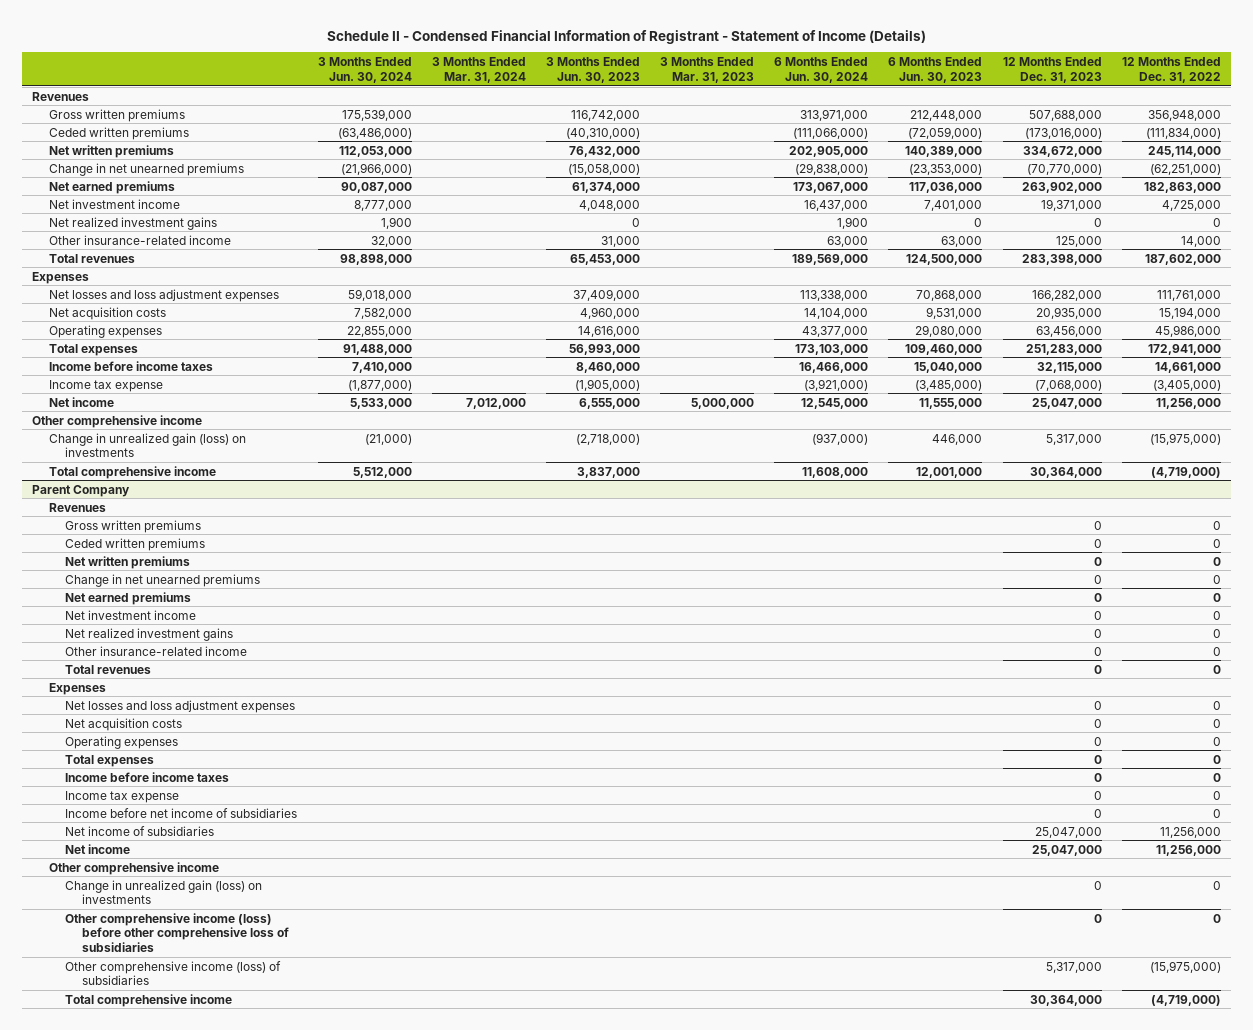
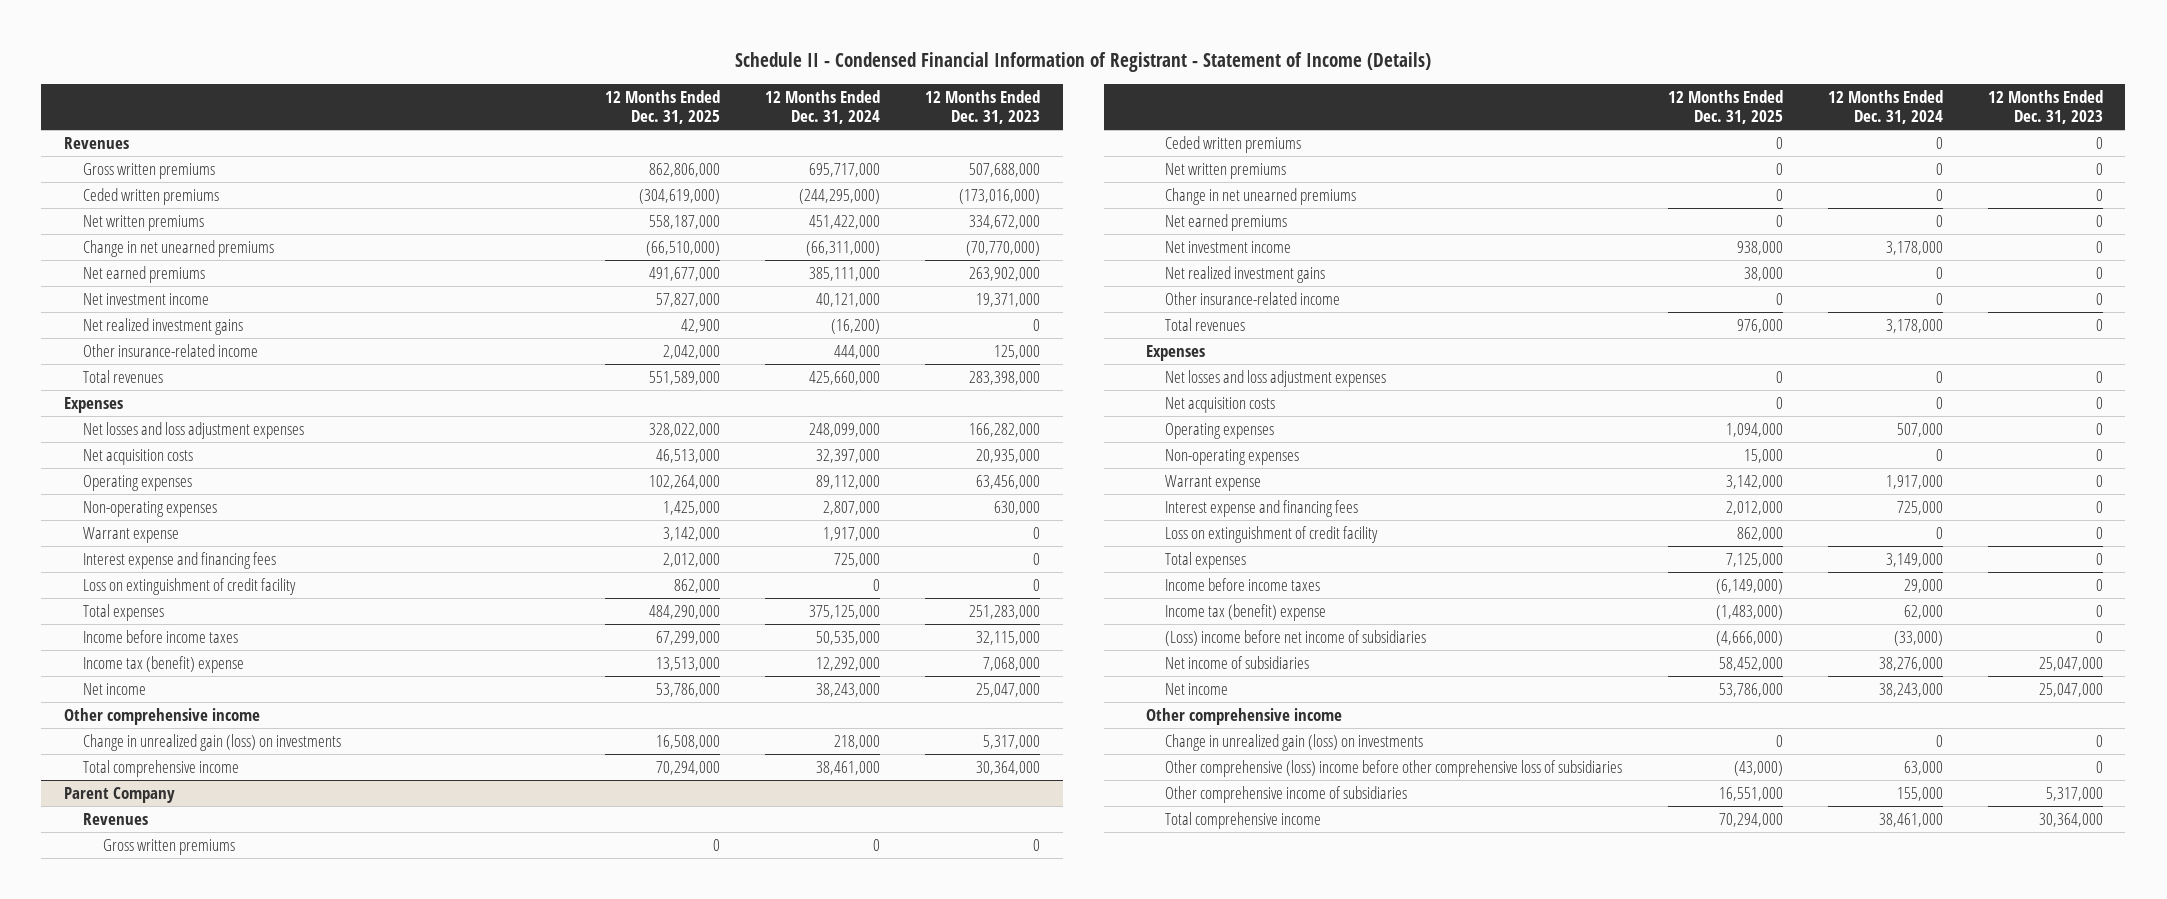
[317,57,412,83] 3 Months Ended Jun. 30, 2024 -> none
[431,57,526,83] 3 Months Ended Mar. 31, 2024 -> none
[545,57,640,83] 3 Months Ended Jun. 30, 2023 -> none
[660,57,755,83] 3 Months Ended Mar. 31, 2023 -> none
[774,57,869,83] 6 Months Ended Jun. 30, 2024 -> none
[888,57,983,83] 6 Months Ended Jun. 30, 2023 -> none
[1121,57,1221,83] 12 Months Ended Dec. 31, 2022 -> none
none -> [604,89,720,124] 12 Months Ended Dec. 31, 2025
none -> [765,89,881,124] 12 Months Ended Dec. 31, 2024
none -> [83,500,218,517] Non-operating expenses
none -> [83,526,180,543] Warrant expense
none -> [83,551,277,569] Interest expense and financing fees
none -> [83,577,297,595] Loss on extinguishment of credit facility
[48,379,163,392] Income tax expense -> [83,655,245,673] Income tax (benefit) expense
[1034,379,1102,391] (7,068,000) -> [983,656,1041,671] 7,068,000
none -> [1165,448,1300,465] Non-operating expenses
none -> [1165,474,1262,491] Warrant expense
none -> [1165,499,1359,517] Interest expense and financing fees
none -> [1165,525,1379,543] Loss on extinguishment of credit facility
[65,790,180,803] Income tax expense -> [1165,603,1327,621] Income tax (benefit) expense
[65,807,298,818] Income before net income of subsidiaries -> [1165,629,1427,646] (Loss) income before net income of subsidiaries
[65,912,290,953] Other comprehensive income (loss) before other comprehensive loss of subsidiaries -> [1165,759,1623,777] Other comprehensive (loss) income before other comprehensive loss of subsidiaries
[65,960,282,986] Other comprehensive income (loss) of subsidiaries -> [1165,785,1408,803] Other comprehensive income of subsidiaries

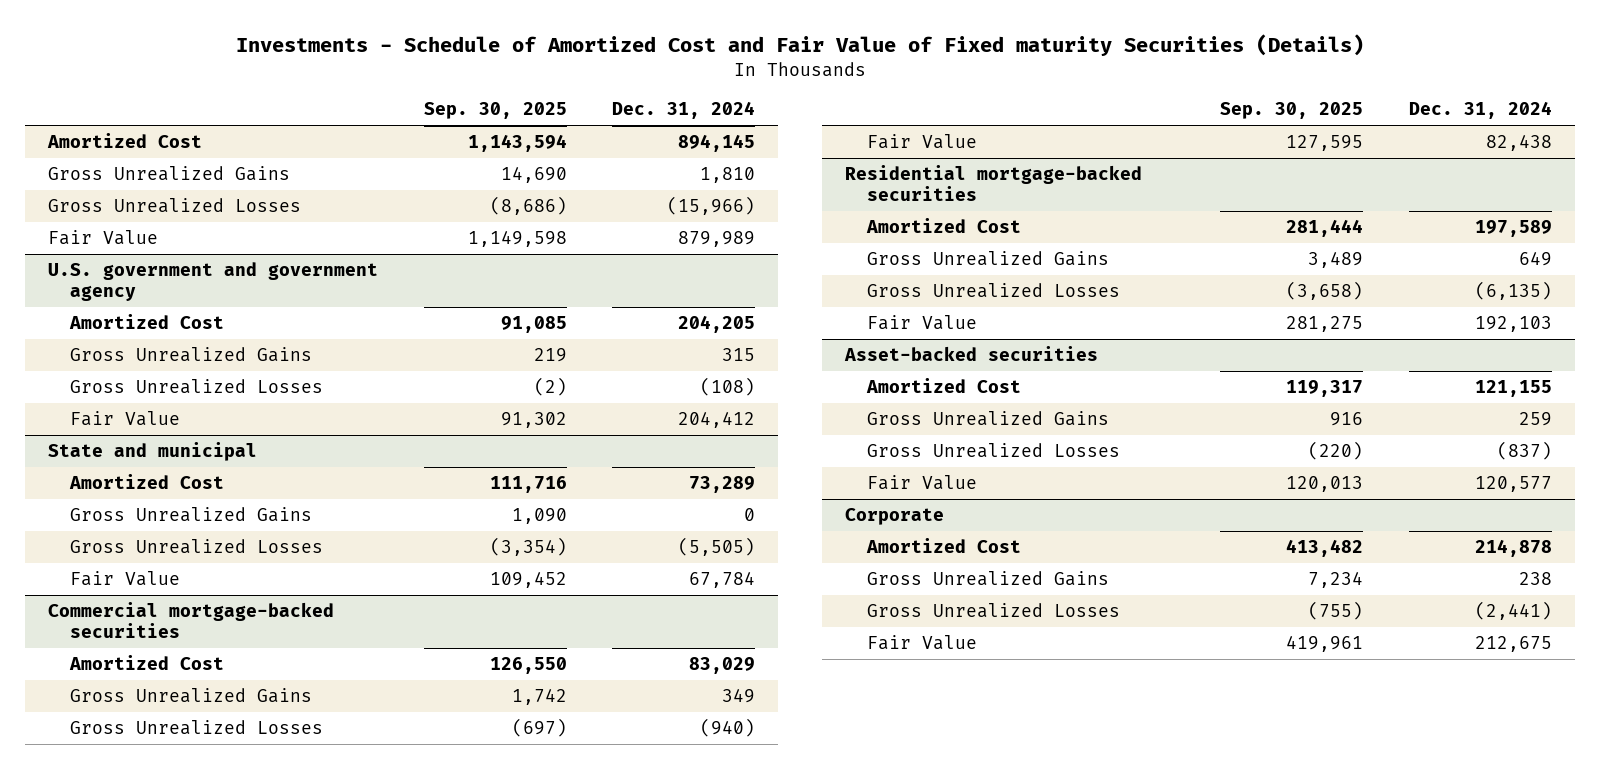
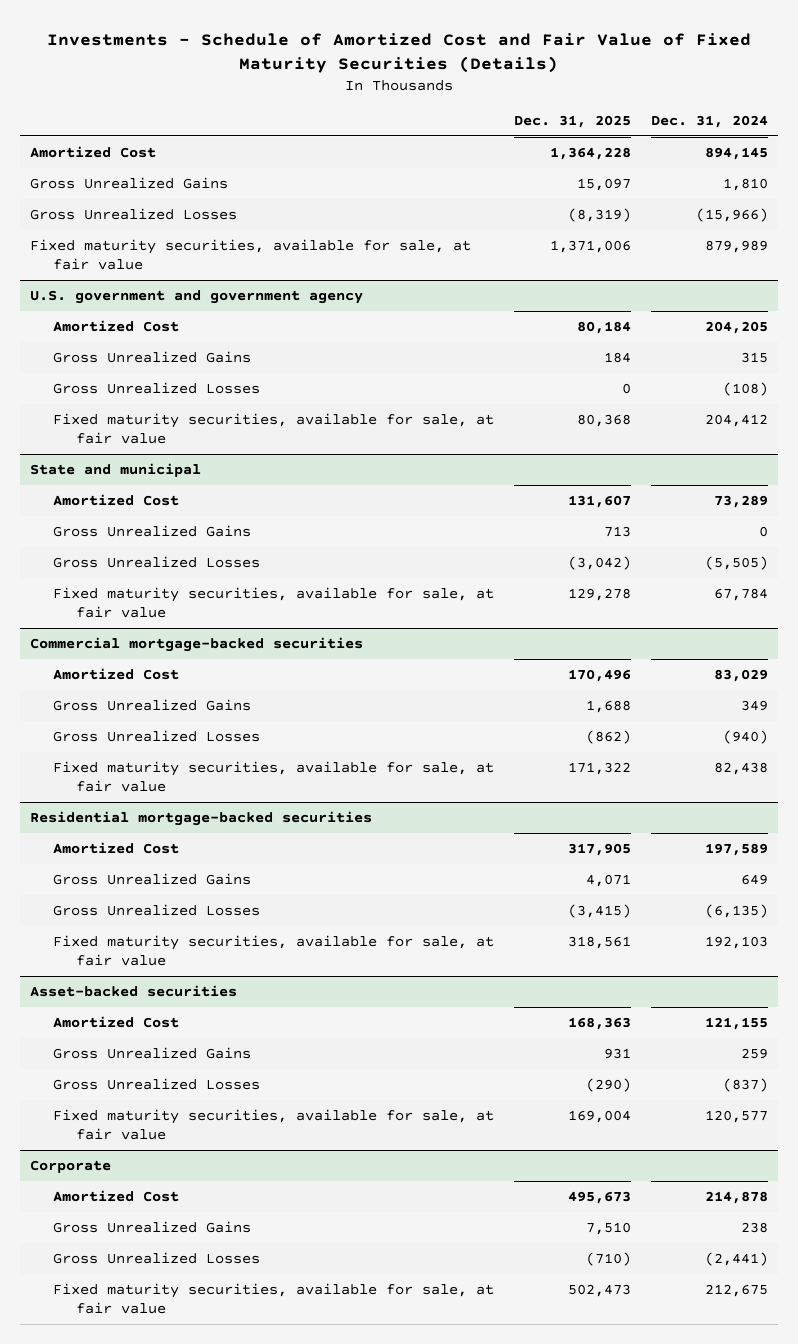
[236,34,1365,57] Investments - Schedule of Amortized Cost and Fair Value of Fixed maturity Securities (Details) -> [47,32,752,73] Investments - Schedule of Amortized Cost and Fair Value of Fixed Maturity Securities (Details)
[423,102,567,120] Sep. 30, 2025 -> none
none -> [514,115,632,129] Dec. 31, 2025
[48,230,159,246] Fair Value -> [30,238,472,270] Fixed maturity securities, available for sale, at fair value
[70,411,181,427] Fair Value -> [53,412,495,444] Fixed maturity securities, available for sale, at fair value
[70,571,181,587] Fair Value -> [53,586,495,618] Fixed maturity securities, available for sale, at fair value
[866,134,977,150] Fair Value -> [53,760,495,792] Fixed maturity securities, available for sale, at fair value
[866,315,977,331] Fair Value -> [53,934,495,966] Fixed maturity securities, available for sale, at fair value
[866,475,977,491] Fair Value -> [53,1108,495,1140] Fixed maturity securities, available for sale, at fair value
[866,635,977,651] Fair Value -> [53,1282,495,1314] Fixed maturity securities, available for sale, at fair value

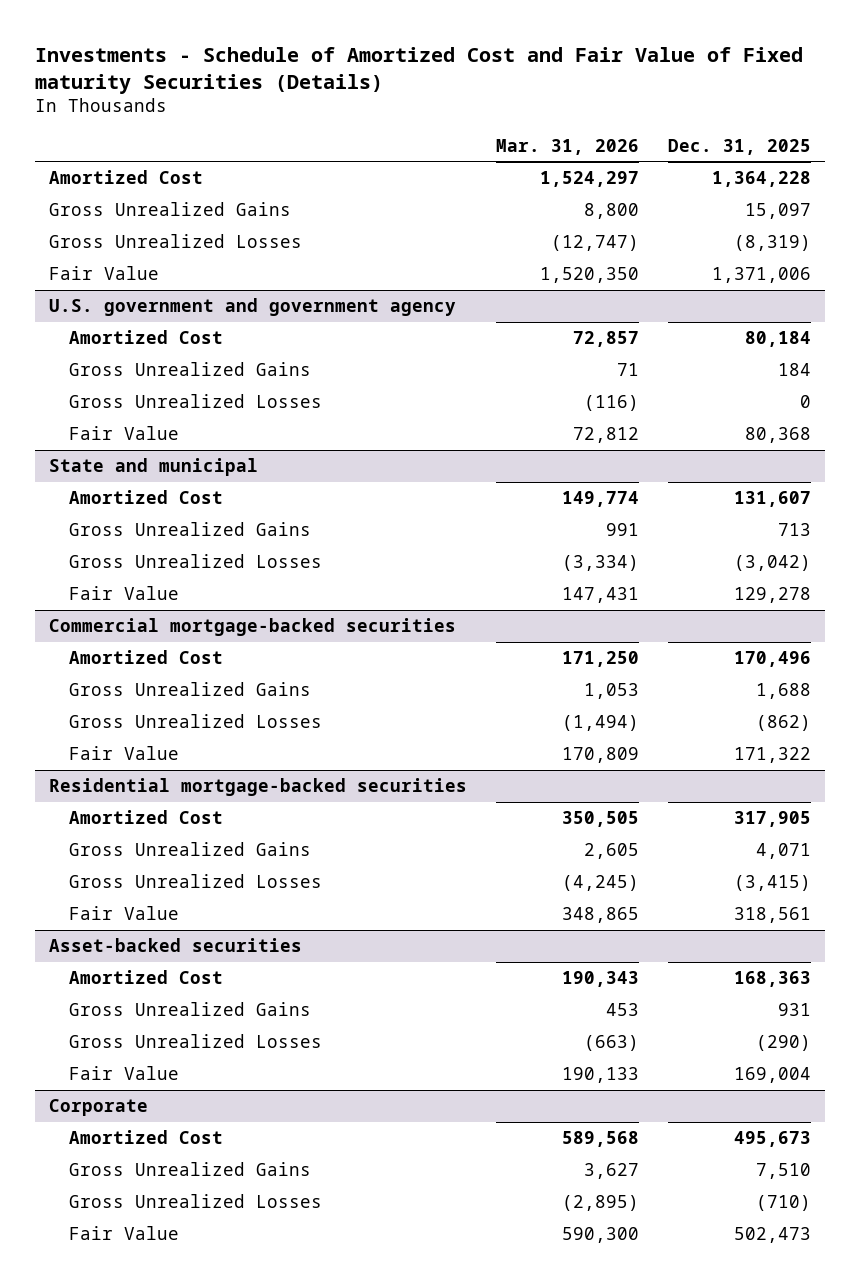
[47,32,752,73] Investments - Schedule of Amortized Cost and Fair Value of Fixed Maturity Securities (Details) -> [35,47,804,94] Investments - Schedule of Amortized Cost and Fair Value of Fixed maturity Securities (Details)
[651,115,769,129] Dec. 31, 2024 -> none
none -> [496,138,640,155] Mar. 31, 2026
[30,238,472,270] Fixed maturity securities, available for sale, at fair value -> [49,265,160,280] Fair Value
[53,412,495,444] Fixed maturity securities, available for sale, at fair value -> [69,425,180,440] Fair Value
[53,586,495,618] Fixed maturity securities, available for sale, at fair value -> [69,585,180,600] Fair Value
[53,760,495,792] Fixed maturity securities, available for sale, at fair value -> [69,745,180,760] Fair Value
[53,934,495,966] Fixed maturity securities, available for sale, at fair value -> [69,905,180,920] Fair Value
[53,1108,495,1140] Fixed maturity securities, available for sale, at fair value -> [69,1065,180,1080] Fair Value
[53,1282,495,1314] Fixed maturity securities, available for sale, at fair value -> [69,1225,180,1240] Fair Value

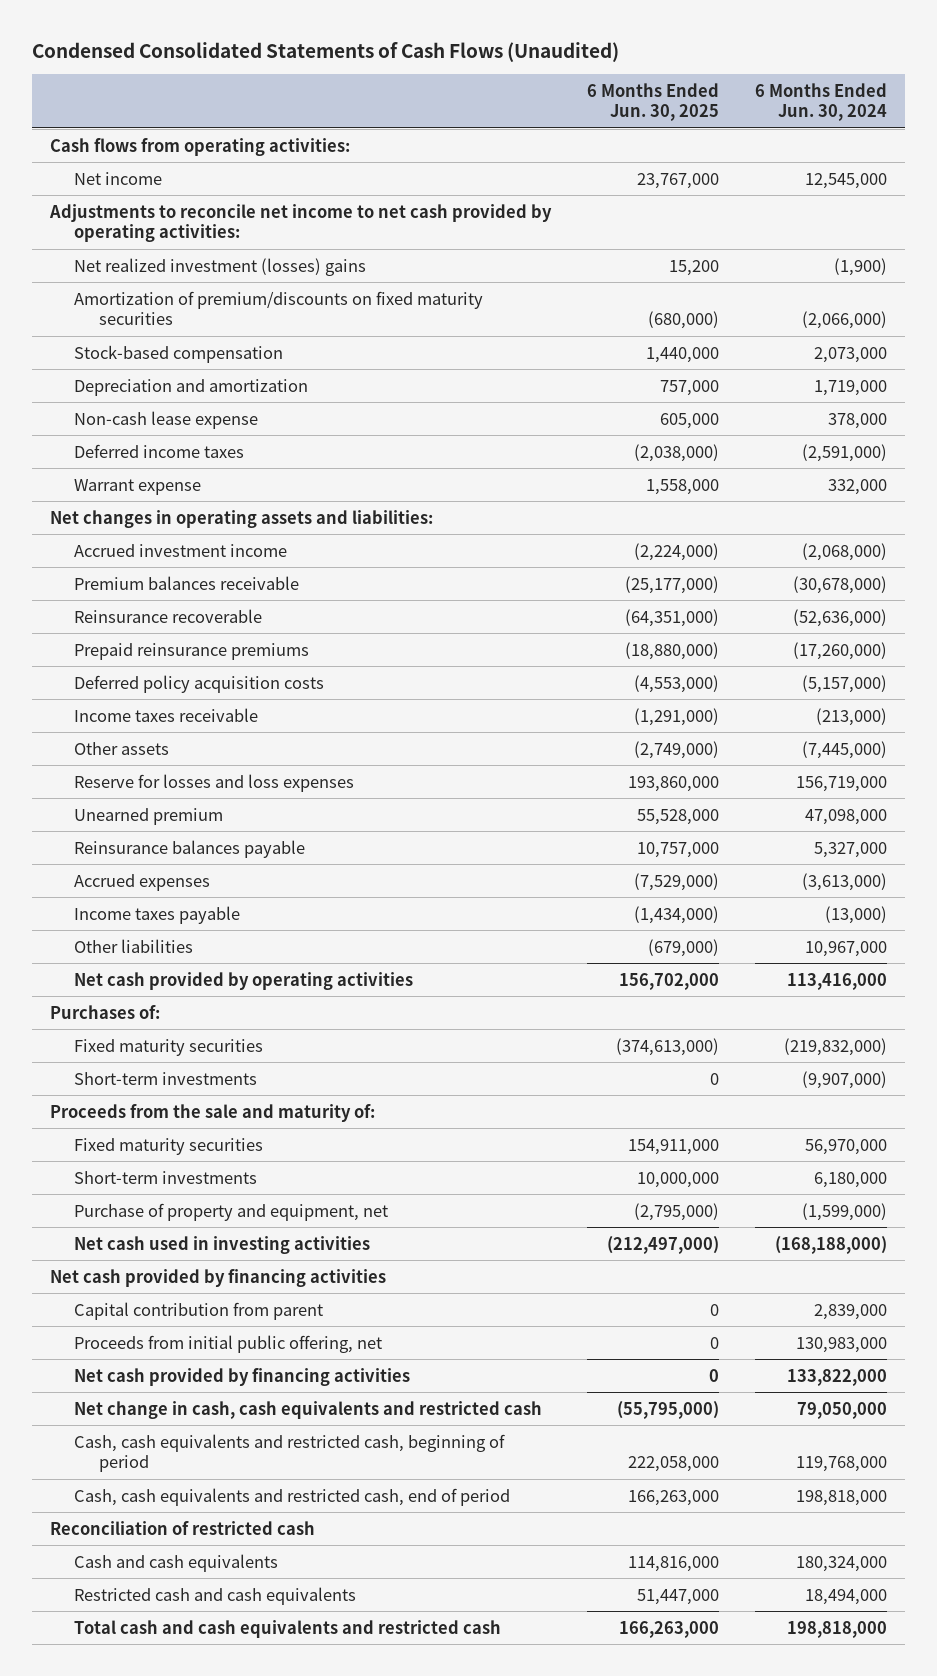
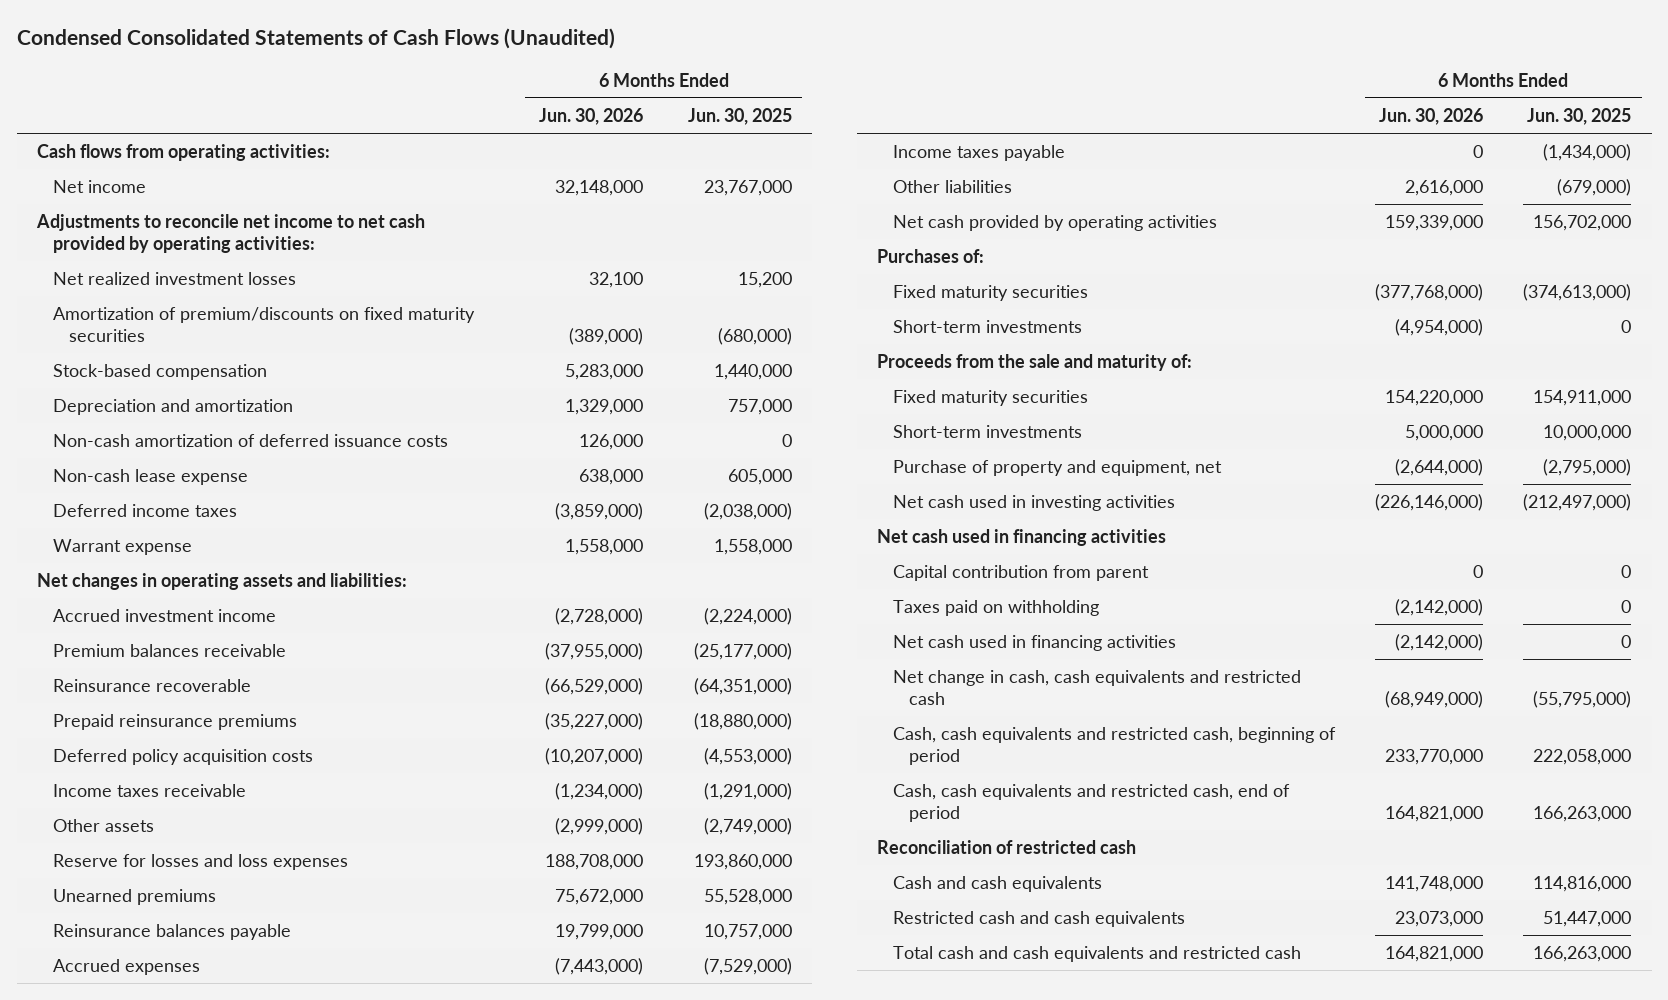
[754,82,887,122] 6 Months Ended Jun. 30, 2024 -> none
none -> [539,107,644,125] Jun. 30, 2026
[74,257,367,276] Net realized investment (losses) gains -> [53,272,297,286] Net realized investment losses
none -> [53,434,449,448] Non-cash amortization of deferred issuance costs
[74,807,224,825] Unearned premium -> [53,889,217,906] Unearned premiums
[50,1268,387,1287] Net cash provided by financing activities -> [876,529,1166,547] Net cash used in financing activities
[74,1334,383,1353] Proceeds from initial public offering, net -> none
none -> [892,600,1099,617] Taxes paid on withholding
[74,1367,411,1386] Net cash provided by financing activities -> [892,635,1176,652] Net cash used in financing activities

